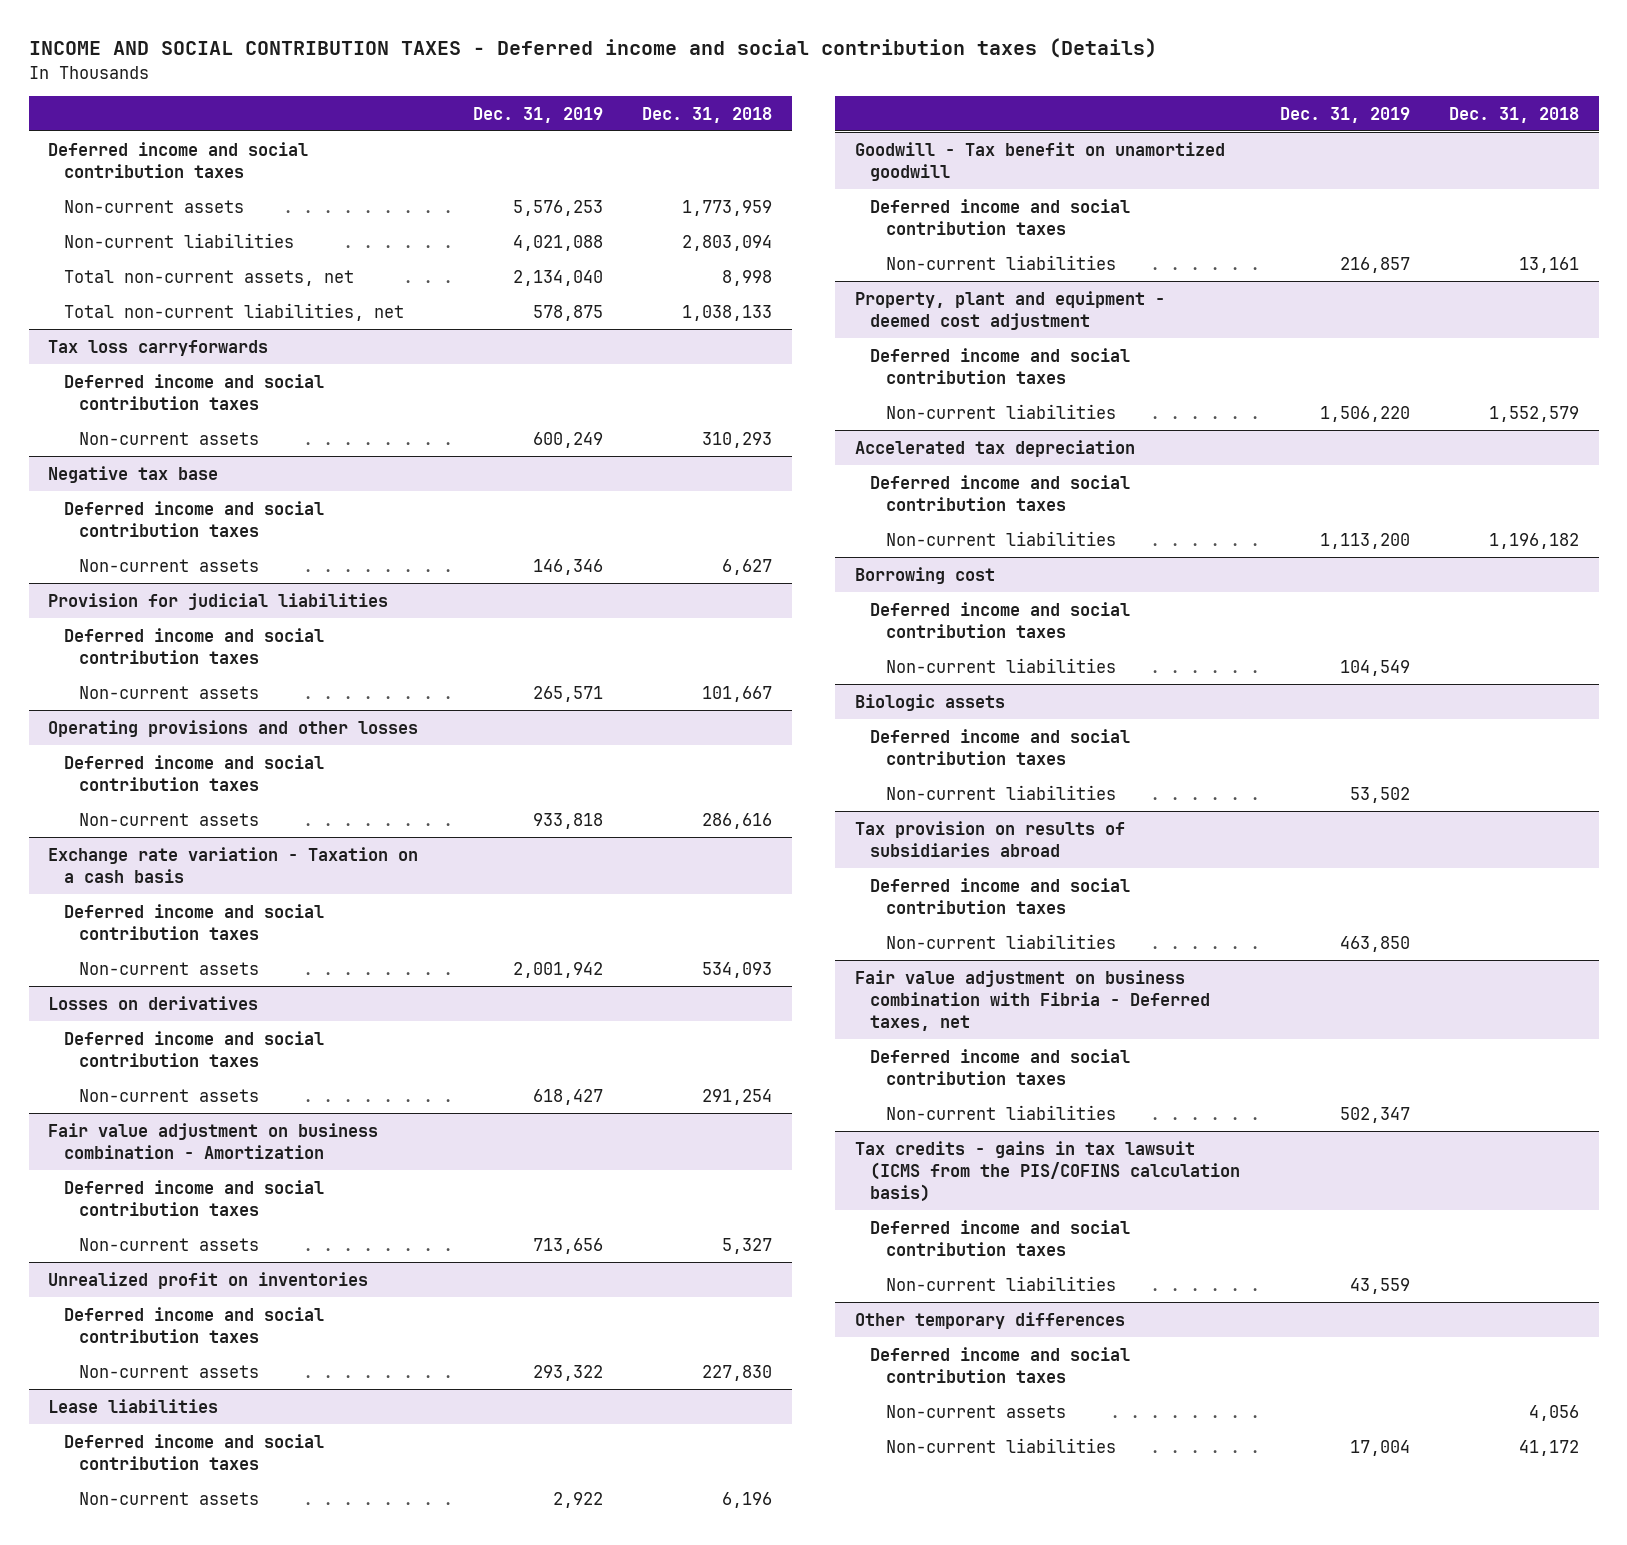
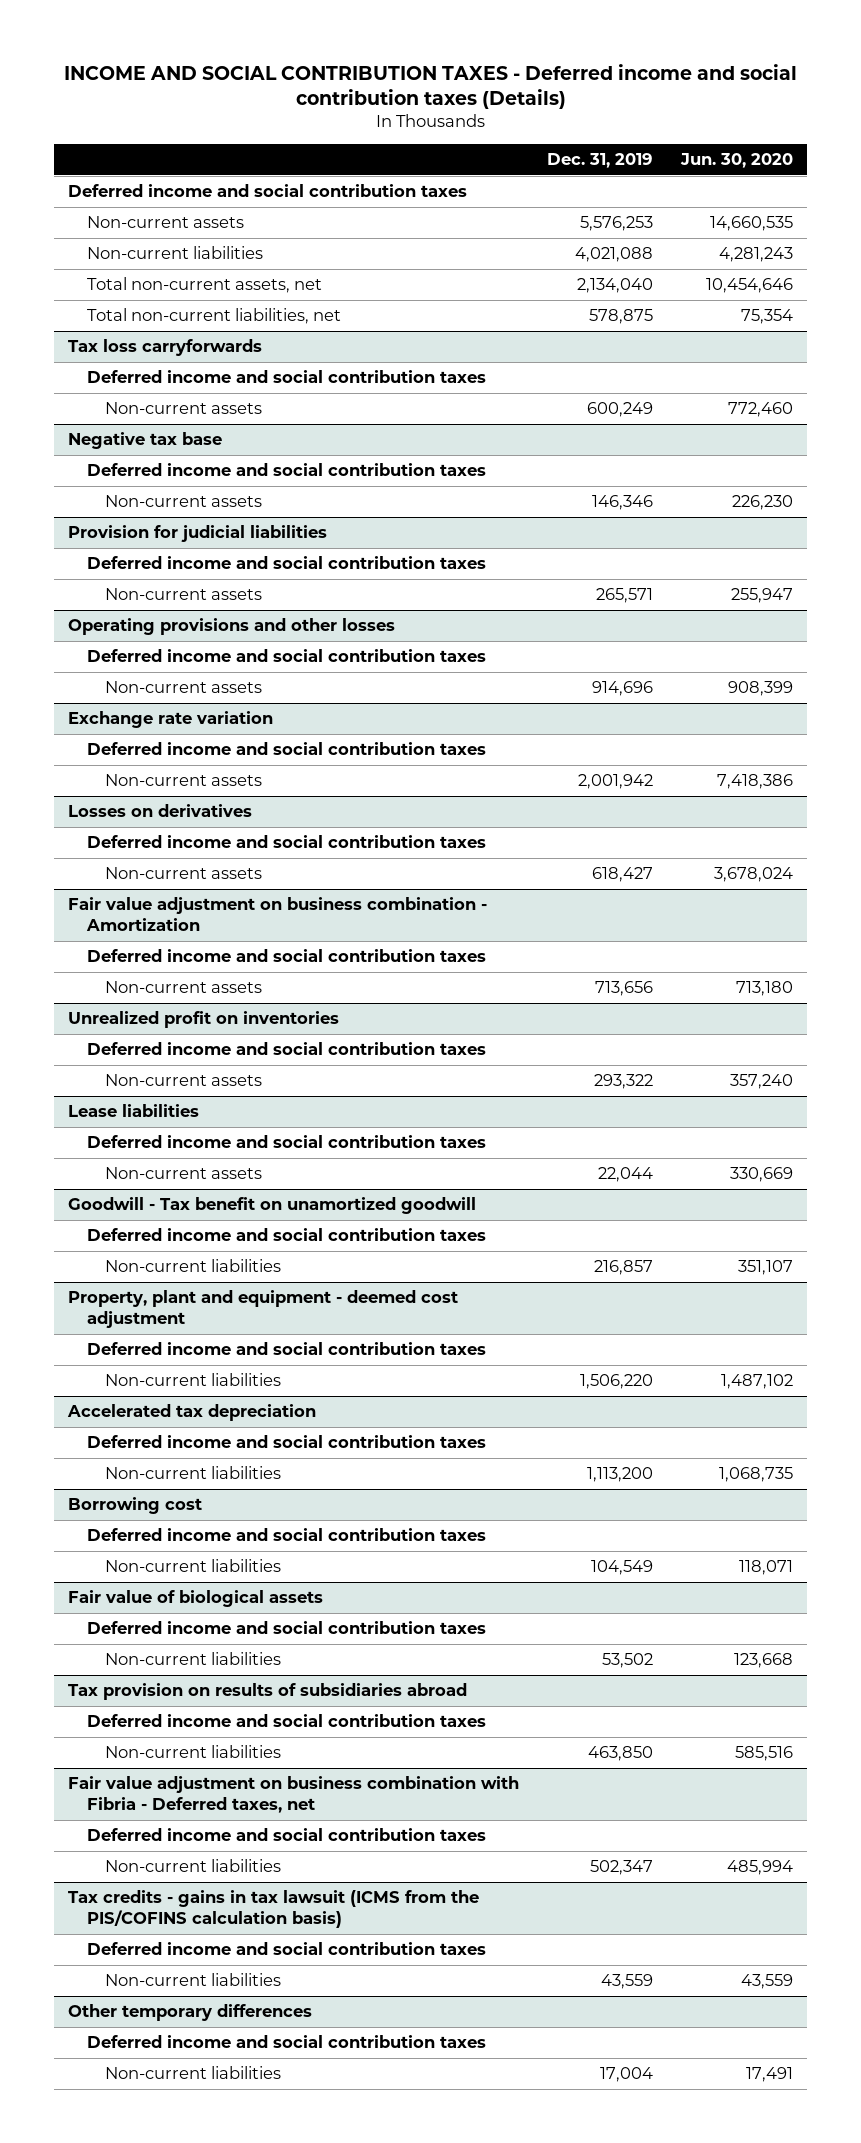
[642,106,773,123] Dec. 31, 2018 -> none
none -> [680,153,794,169] Jun. 30, 2020
[533,812,604,829] 933,818 -> [592,681,654,697] 914,696
[48,846,419,883] Exchange rate variation - Taxation on a cash basis -> [67,711,273,729] Exchange rate variation
[553,1491,604,1508] 2,922 -> [598,1167,654,1183] 22,044
[854,693,1005,711] Biologic assets -> [67,1590,323,1608] Fair value of biological assets
[885,1404,1066,1418] Non-current assets -> none

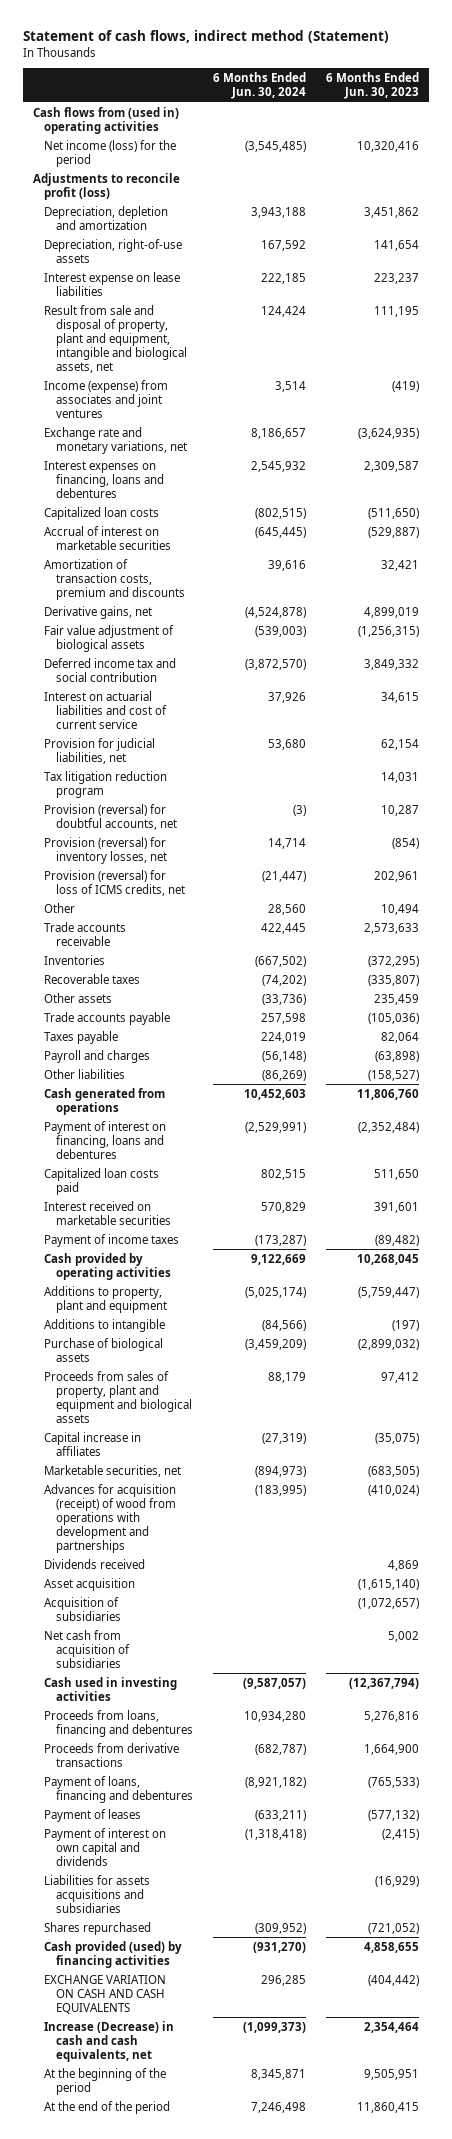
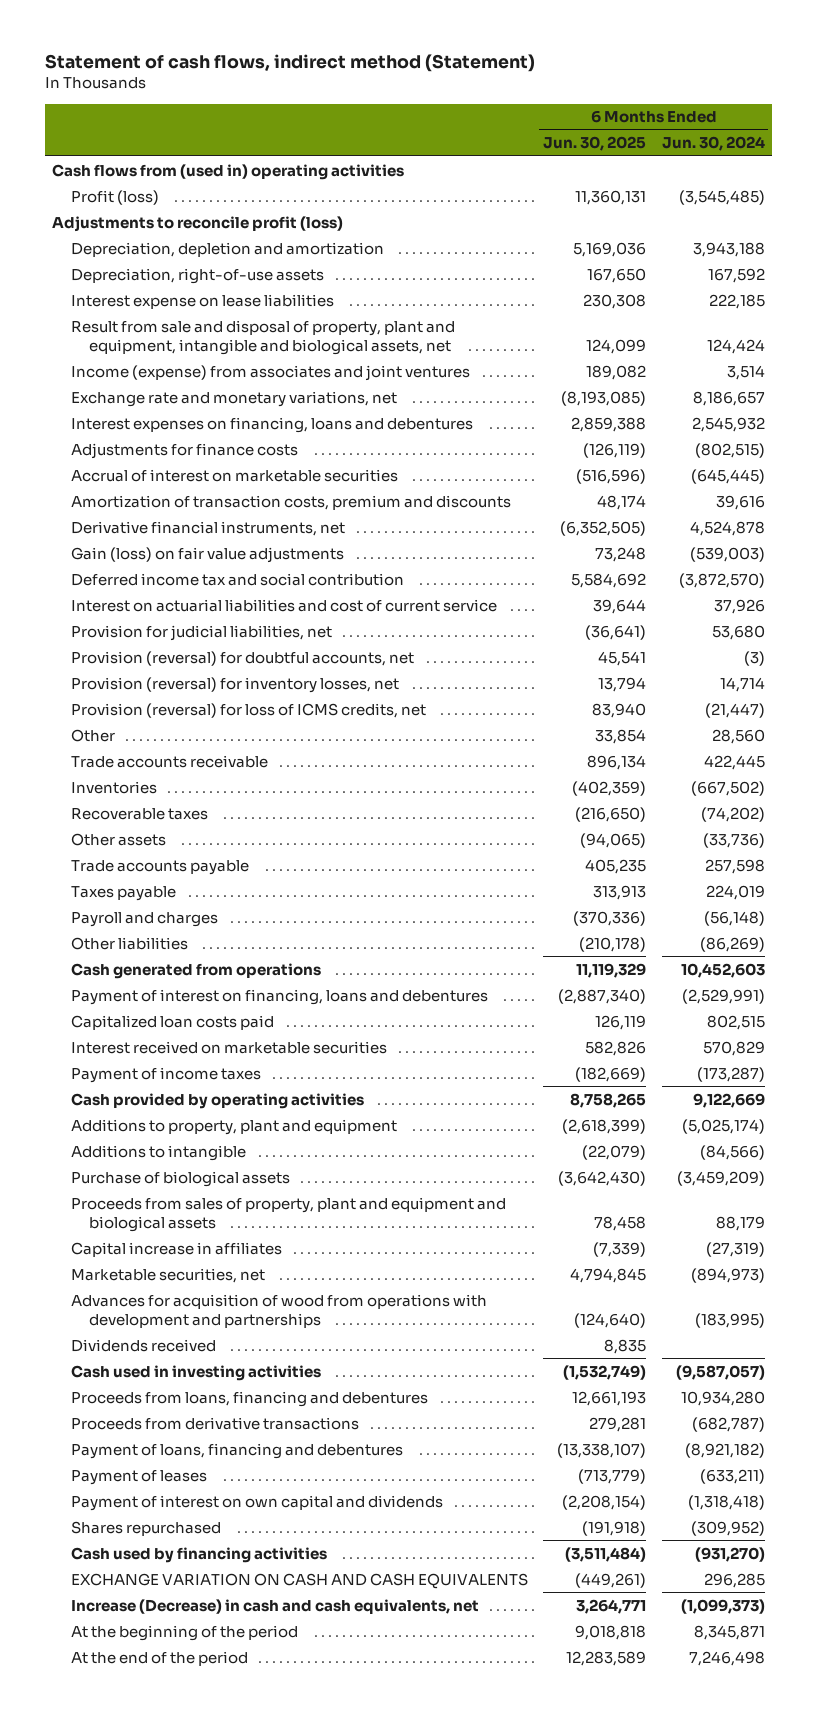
[326,72,420,100] 6 Months Ended Jun. 30, 2023 -> none
none -> [543,136,647,152] Jun. 30, 2025
[44,139,177,167] Net income (loss) for the period -> [70,189,159,205] Profit (loss)
[44,506,160,520] Capitalized loan costs -> [70,442,298,459] Adjustments for finance costs
[44,605,153,619] Derivative gains, net -> [70,520,345,536] Derivative financial instruments, net
[244,606,306,618] (4,524,878) -> [689,520,765,536] 4,524,878
[44,624,175,652] Fair value adjustment of biological assets -> [70,546,344,563] Gain (loss) on fair value adjustments
[44,770,168,798] Tax litigation reduction program -> none
[44,1483,177,1553] Advances for acquisition (receipt) of wood from operations with development and partnerships -> [70,1293,487,1328] Advances for acquisition of wood from operations with development and partnerships
[44,1577,136,1591] Asset acquisition -> none
[44,1596,121,1621] Acquisition of subsidiaries -> none
[44,1629,130,1668] Net cash from acquisition of subsidiaries -> none
[44,1874,151,1913] Liabilities for assets acquisitions and subsidiaries -> none
[44,1940,183,1968] Cash provided (used) by financing activities -> [70,1546,327,1563] Cash used by financing activities

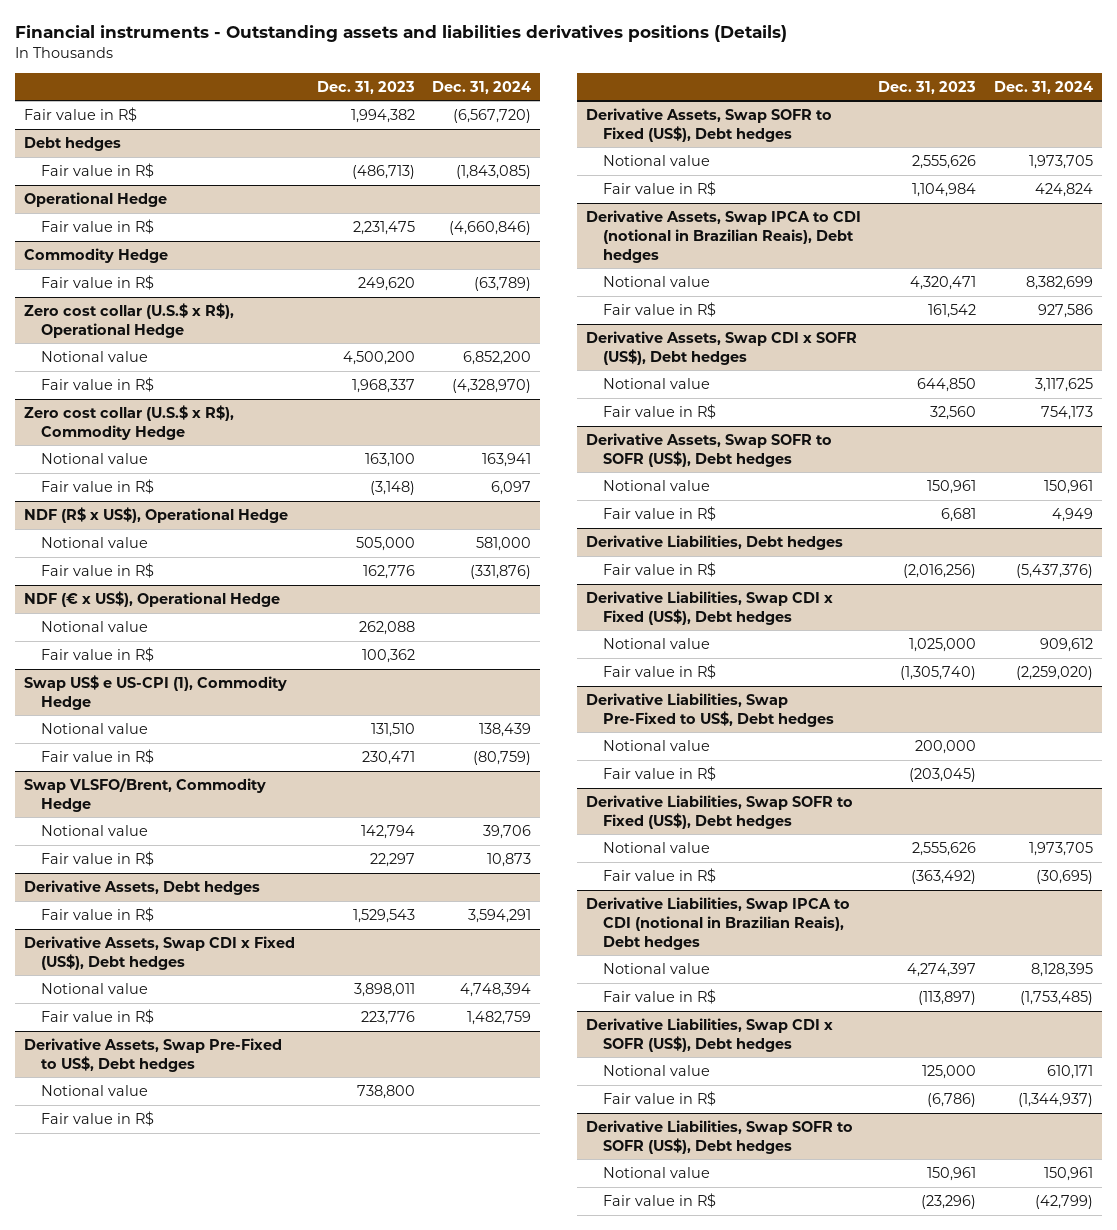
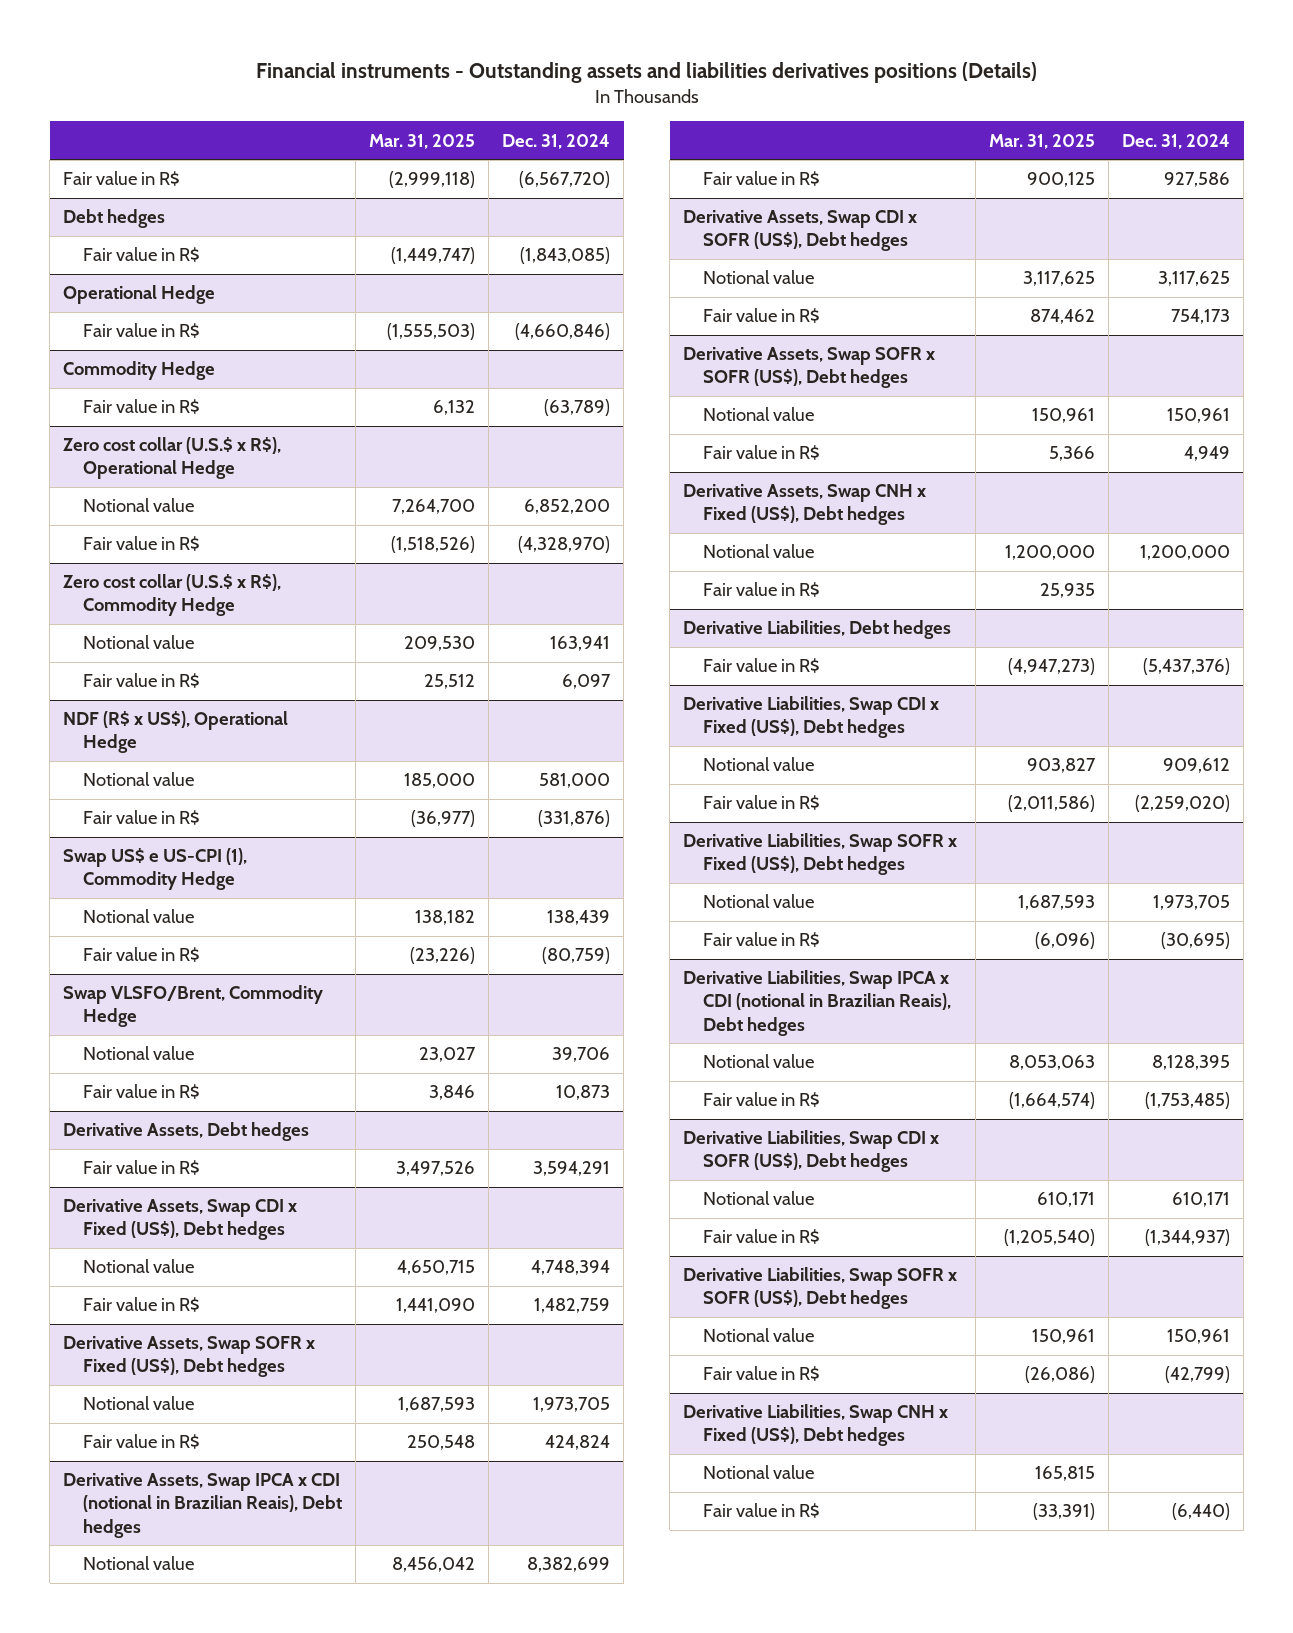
[316,80,415,94] Dec. 31, 2023 -> none
none -> [369,133,476,149] Mar. 31, 2025
[23,590,280,607] NDF (€ x US$), Operational Hedge -> none
[41,620,149,632] Notional value -> none
[41,646,155,662] Fair value in R$ -> none
[23,1037,282,1072] Derivative Assets, Swap Pre-Fixed to US$, Debt hedges -> none
[41,1084,149,1096] Notional value -> none
[41,1110,155,1126] Fair value in R$ -> none
[585,107,832,142] Derivative Assets, Swap SOFR to Fixed (US$), Debt hedges -> [63,1336,316,1378] Derivative Assets, Swap SOFR x Fixed (US$), Debt hedges
[585,209,861,263] Derivative Assets, Swap IPCA to CDI (notional in Brazilian Reais), Debt hedges -> [63,1473,343,1538] Derivative Assets, Swap IPCA x CDI (notional in Brazilian Reais), Debt hedges
[585,432,832,467] Derivative Assets, Swap SOFR to SOFR (US$), Debt hedges -> [683,347,936,389] Derivative Assets, Swap SOFR x SOFR (US$), Debt hedges
none -> [683,484,927,526] Derivative Assets, Swap CNH x Fixed (US$), Debt hedges
none -> [703,544,815,559] Notional value
none -> [703,582,821,598] Fair value in R$
[585,692,834,727] Derivative Liabilities, Swap Pre-Fixed to US$, Debt hedges -> none
[602,739,710,751] Notional value -> none
[602,765,716,781] Fair value in R$ -> none
[585,794,853,829] Derivative Liabilities, Swap SOFR to Fixed (US$), Debt hedges -> [683,833,958,876] Derivative Liabilities, Swap SOFR x Fixed (US$), Debt hedges
[585,896,850,950] Derivative Liabilities, Swap IPCA to CDI (notional in Brazilian Reais), Debt hedges -> [683,970,952,1036] Derivative Liabilities, Swap IPCA x CDI (notional in Brazilian Reais), Debt hedges
[585,1119,853,1154] Derivative Liabilities, Swap SOFR to SOFR (US$), Debt hedges -> [683,1267,958,1310] Derivative Liabilities, Swap SOFR x SOFR (US$), Debt hedges
none -> [683,1404,949,1447] Derivative Liabilities, Swap CNH x Fixed (US$), Debt hedges
none -> [703,1465,815,1480] Notional value
none -> [703,1503,821,1519] Fair value in R$

